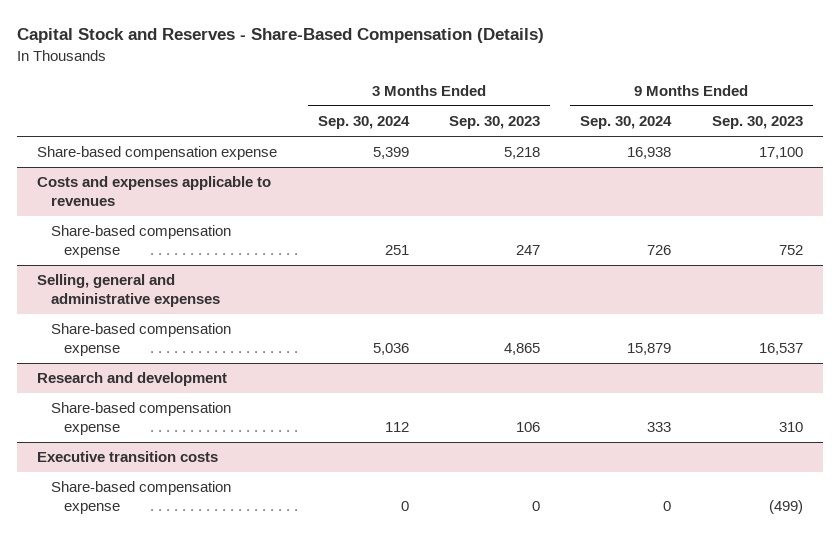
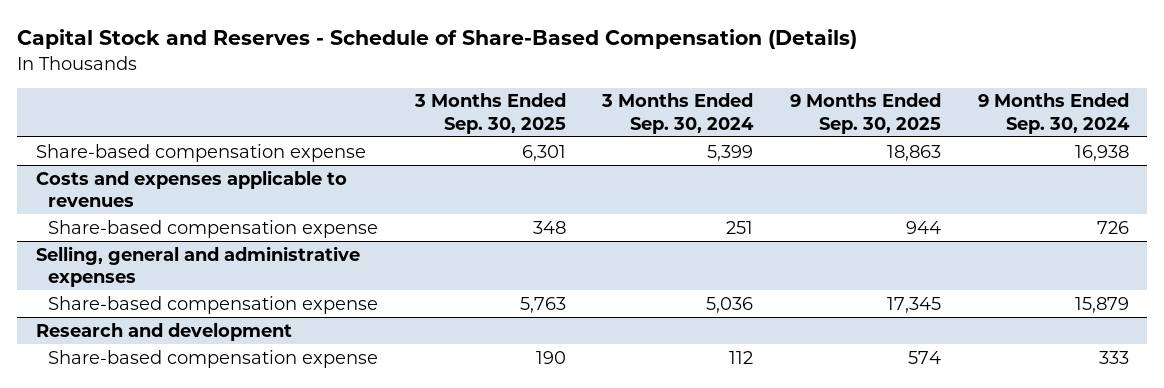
[17,28,545,44] Capital Stock and Reserves - Share-Based Compensation (Details) -> [17,29,858,50] Capital Stock and Reserves - Schedule of Share-Based Compensation (Details)
[449,116,541,130] Sep. 30, 2023 -> none
[711,116,803,130] Sep. 30, 2023 -> none
none -> [413,93,566,134] 3 Months Ended Sep. 30, 2025
none -> [790,93,942,134] 9 Months Ended Sep. 30, 2025
[37,451,219,463] Executive transition costs -> none
[50,481,231,515] Share-based compensation expense -> none

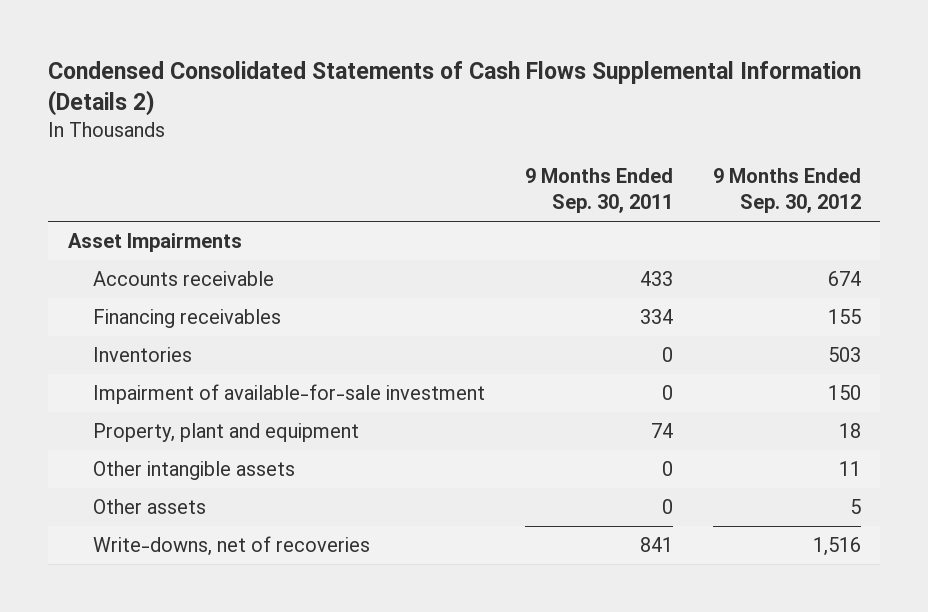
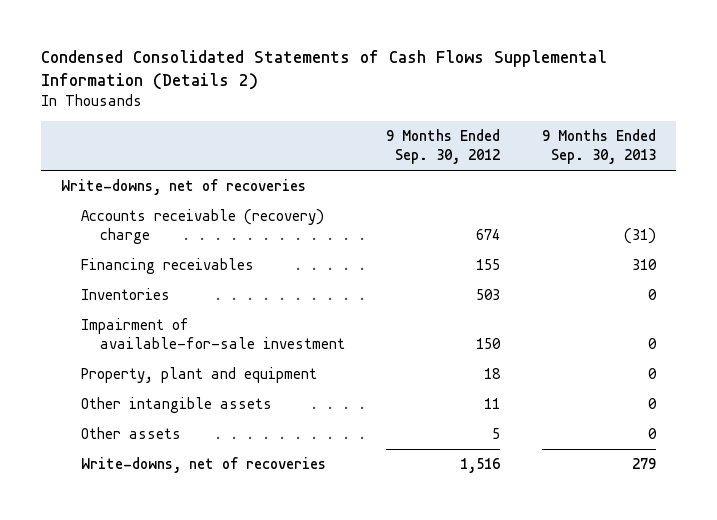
[524,168,673,214] 9 Months Ended Sep. 30, 2011 -> none
none -> [541,129,656,165] 9 Months Ended Sep. 30, 2013
[67,233,242,253] Asset Impairments -> [61,179,307,196] Write-downs, net of recoveries
[93,271,275,287] Accounts receivable -> [80,209,324,245] Accounts receivable (recovery) charge

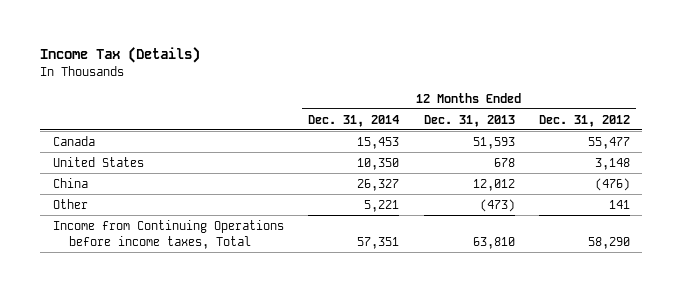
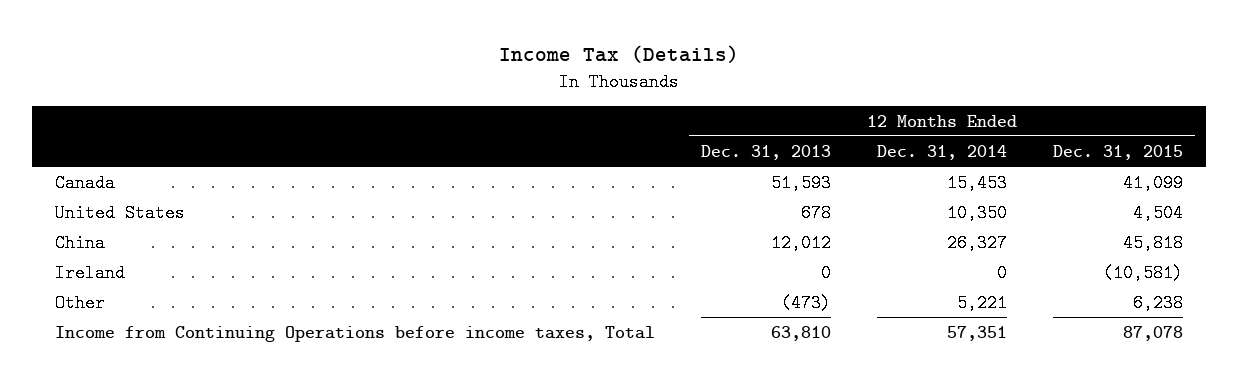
[539,114,631,127] Dec. 31, 2012 -> none
none -> [1052,144,1183,160] Dec. 31, 2015
none -> [54,263,125,282] Ireland

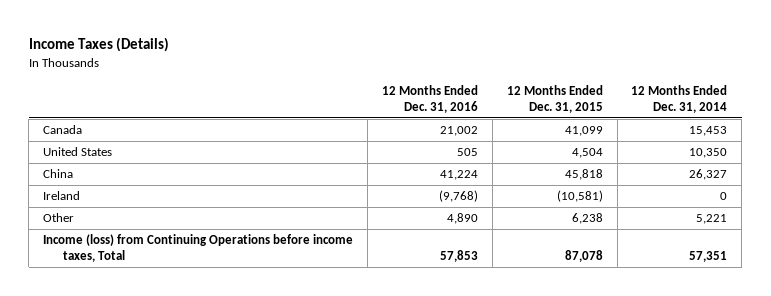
[498,45,739,64] Income Tax (Details) -> [28,37,169,53] Income Taxes (Details)
[700,144,831,160] Dec. 31, 2013 -> none
none -> [381,85,478,114] 12 Months Ended Dec. 31, 2016
[54,325,655,342] Income from Continuing Operations before income taxes, Total -> [43,234,354,263] Income (loss) from Continuing Operations before income taxes, Total

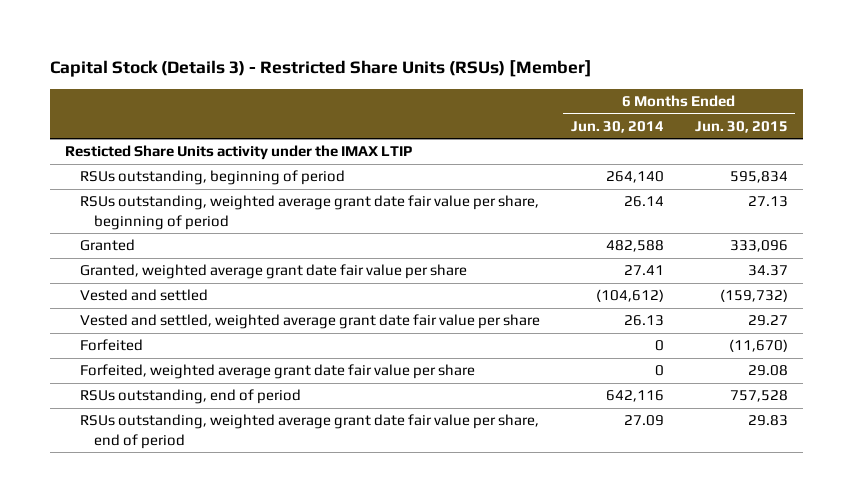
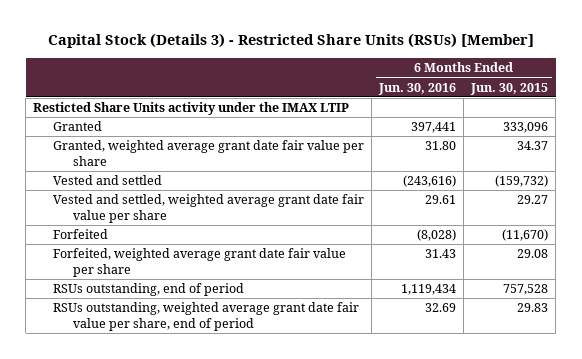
[570,120,664,133] Jun. 30, 2014 -> none
none -> [378,82,457,95] Jun. 30, 2016
[79,170,345,186] RSUs outstanding, beginning of period -> none
[79,195,539,230] RSUs outstanding, weighted average grant date fair value per share, beginning of period -> none

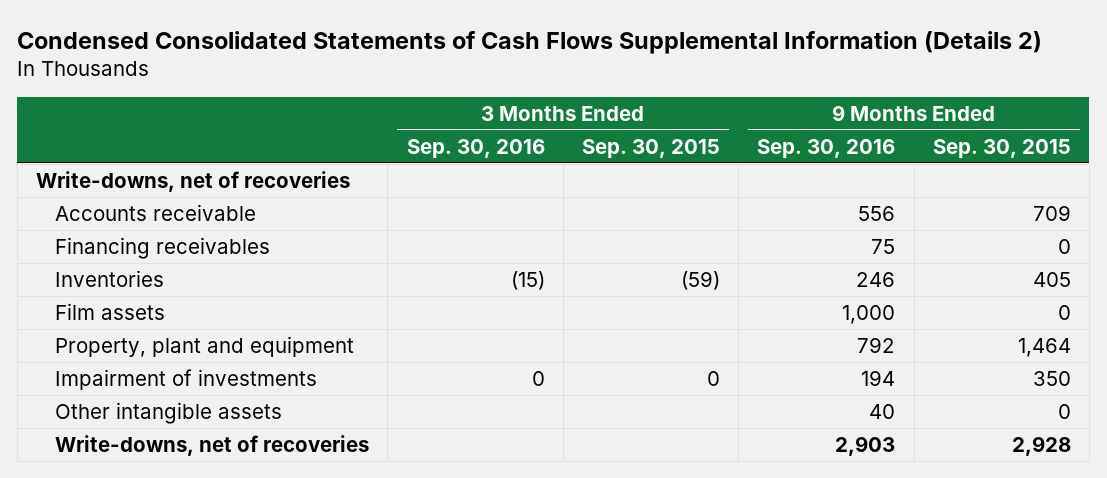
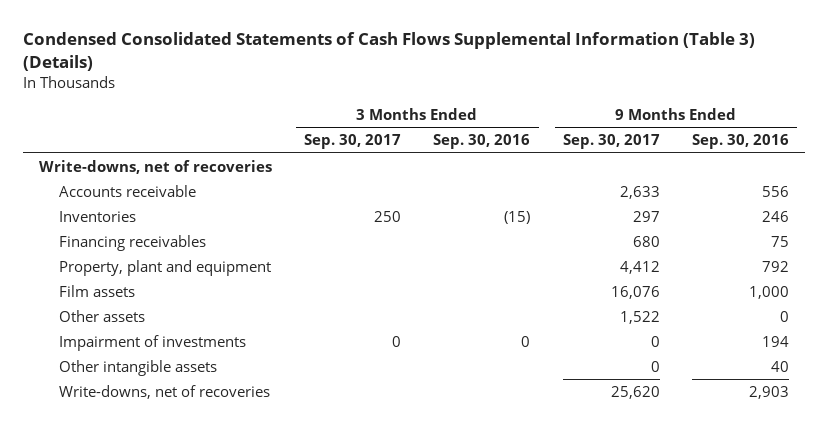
[17,30,1043,54] Condensed Consolidated Statements of Cash Flows Supplemental Information (Details 2) -> [22,32,755,72] Condensed Consolidated Statements of Cash Flows Supplemental Information (Table 3) (Details)
[582,138,721,158] Sep. 30, 2015 -> none
[932,138,1071,158] Sep. 30, 2015 -> none
none -> [304,134,402,150] Sep. 30, 2017
none -> [562,134,660,150] Sep. 30, 2017
[55,237,271,260] Financing receivables -> [59,234,207,251] Financing receivables
[55,303,166,321] Film assets -> [59,284,136,297] Film assets
none -> [59,309,146,322] Other assets

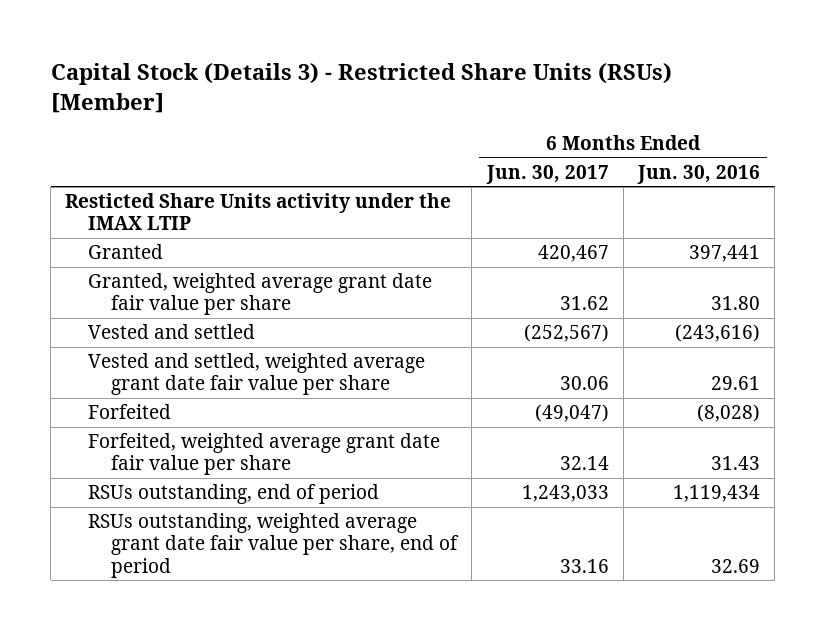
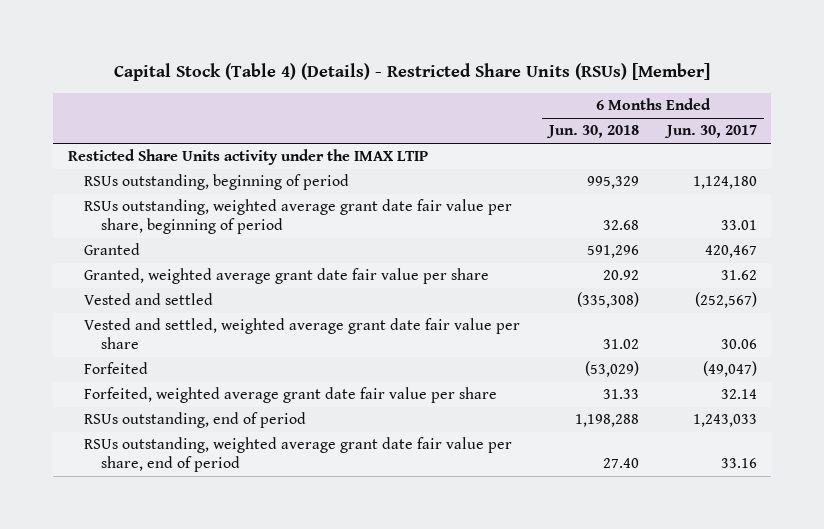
[50,63,672,113] Capital Stock (Details 3) - Restricted Share Units (RSUs) [Member] -> [114,63,711,82] Capital Stock (Table 4) (Details) - Restricted Share Units (RSUs) [Member]
[636,164,760,184] Jun. 30, 2016 -> none
none -> [545,125,639,139] Jun. 30, 2018
none -> [84,174,350,191] RSUs outstanding, beginning of period
none -> [84,199,513,235] RSUs outstanding, weighted average grant date fair value per share, beginning of period

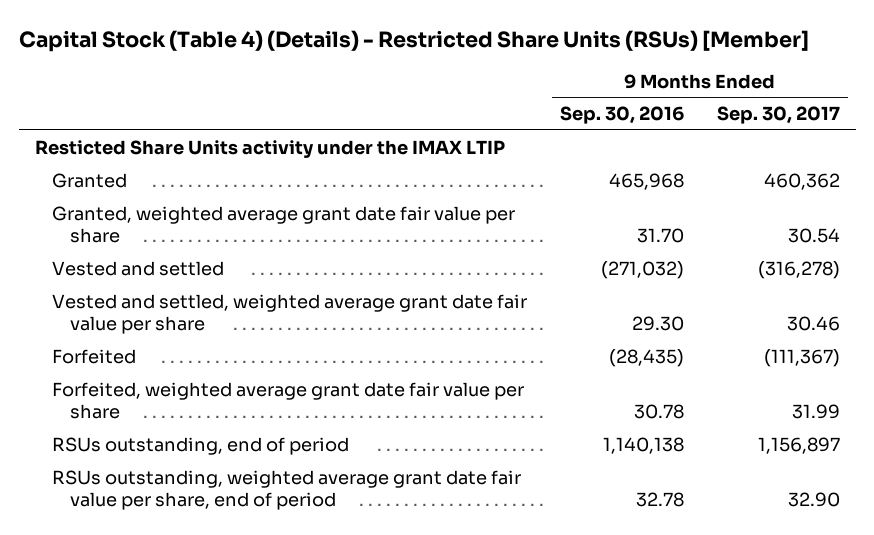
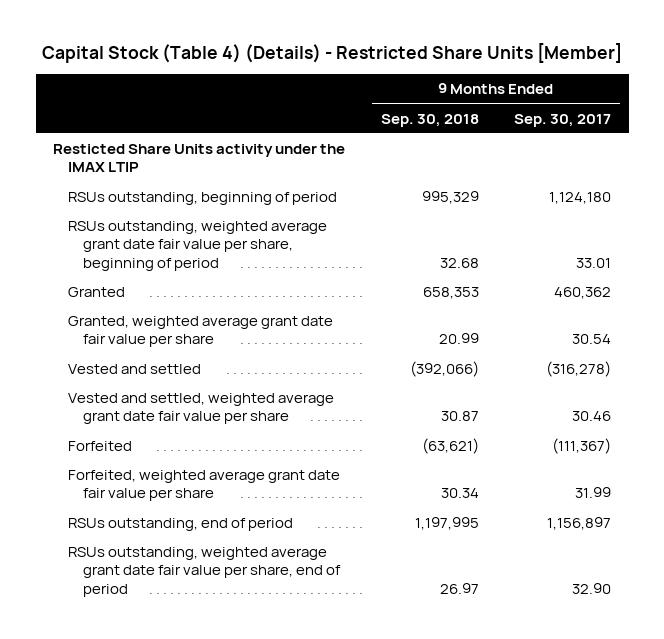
[18,29,809,52] Capital Stock (Table 4) (Details) - Restricted Share Units (RSUs) [Member] -> [42,43,623,64] Capital Stock (Table 4) (Details) - Restricted Share Units [Member]
[560,106,685,125] Sep. 30, 2016 -> none
none -> [380,113,479,127] Sep. 30, 2018
none -> [68,192,338,206] RSUs outstanding, beginning of period
none -> [68,221,328,271] RSUs outstanding, weighted average grant date fair value per share, beginning of period

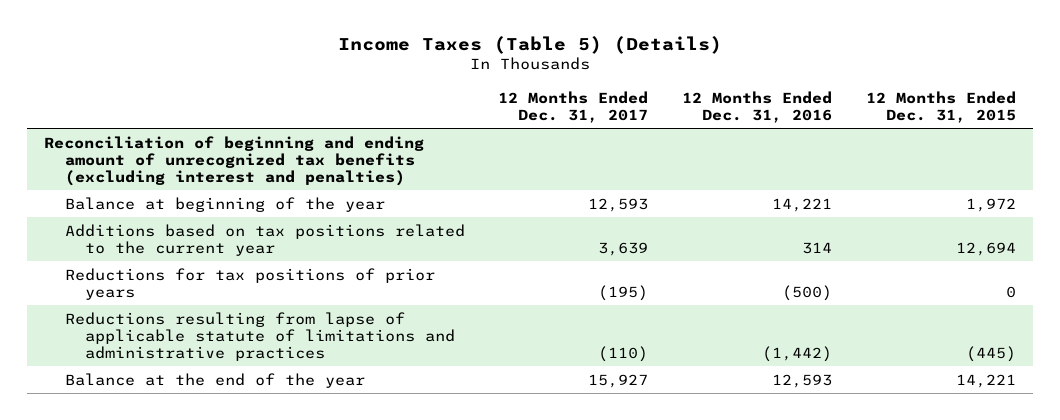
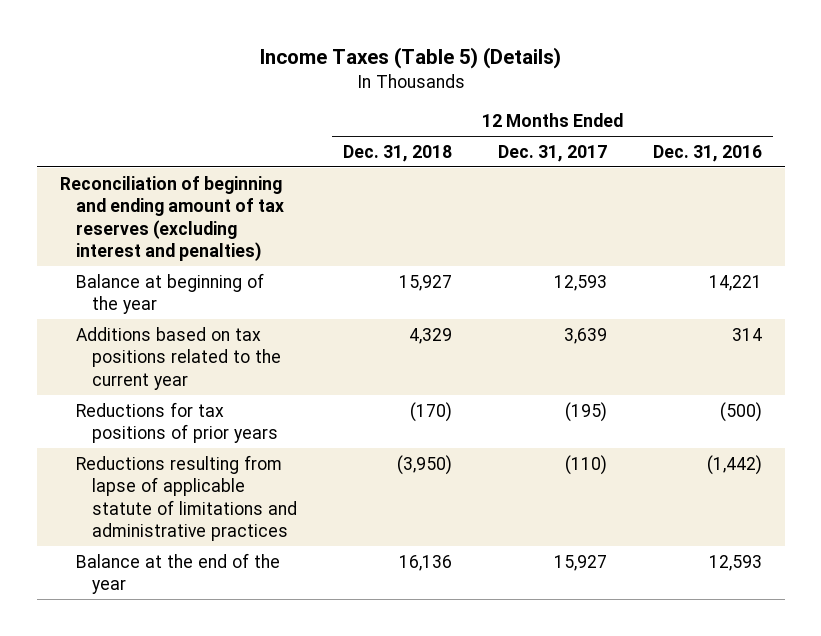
[866,90,1017,123] 12 Months Ended Dec. 31, 2015 -> none
none -> [343,144,453,162] Dec. 31, 2018
[43,135,424,186] Reconciliation of beginning and ending amount of unrecognized tax benefits (excluding interest and penalties) -> [59,175,284,262] Reconciliation of beginning and ending amount of tax reserves (excluding interest and penalties)

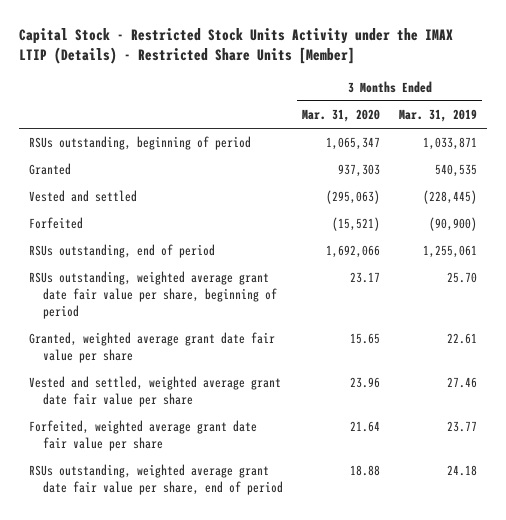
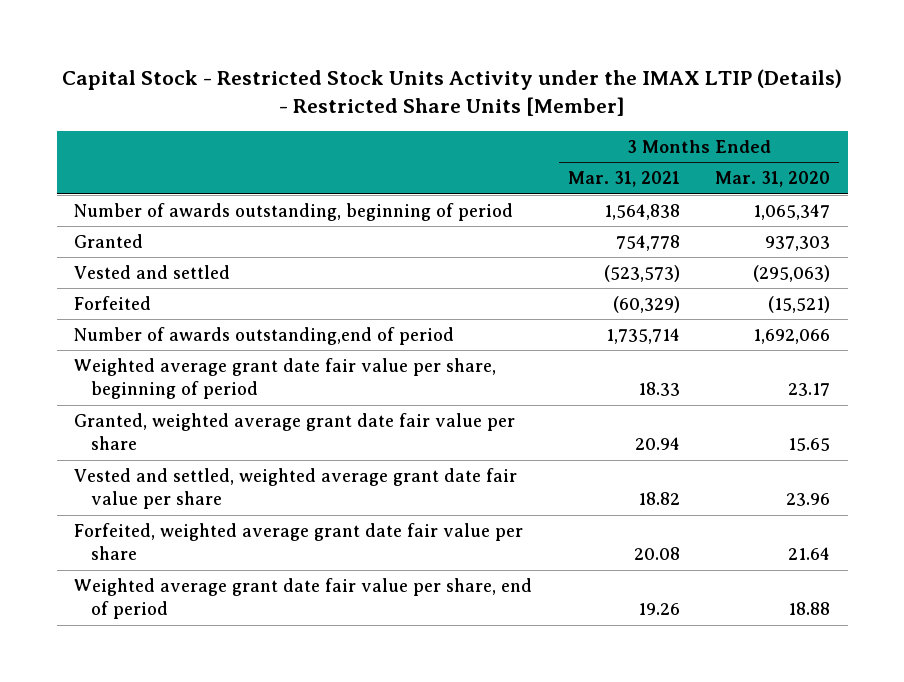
[399,109,478,123] Mar. 31, 2019 -> none
none -> [567,171,680,188] Mar. 31, 2021
[28,136,251,151] RSUs outstanding, beginning of period -> [74,202,514,221] Number of awards outstanding, beginning of period
[28,244,215,259] RSUs outstanding, end of period -> [74,326,455,345] Number of awards outstanding,end of period
[28,271,277,320] RSUs outstanding, weighted average grant date fair value per share, beginning of period -> [74,357,497,400] Weighted average grant date fair value per share, beginning of period
[28,464,283,496] RSUs outstanding, weighted average grant date fair value per share, end of period -> [74,577,533,620] Weighted average grant date fair value per share, end of period

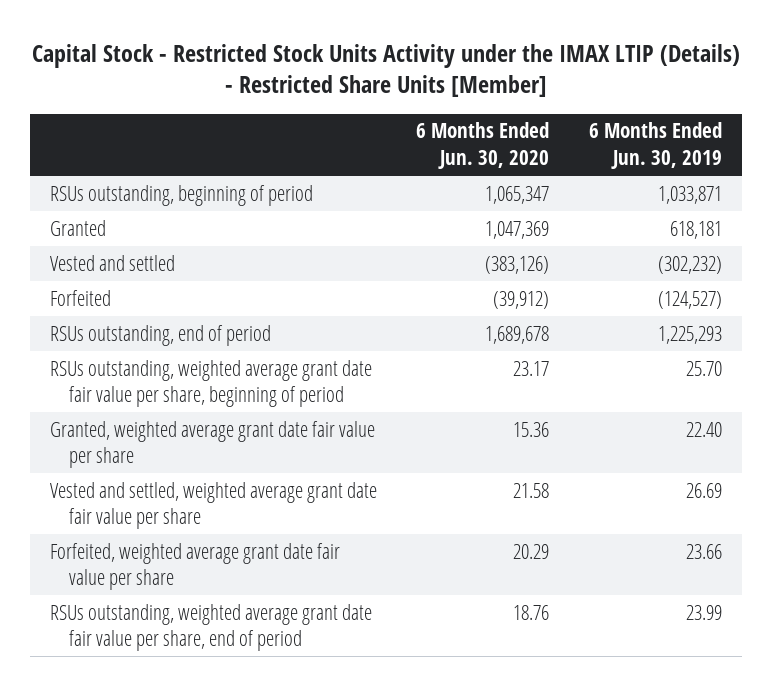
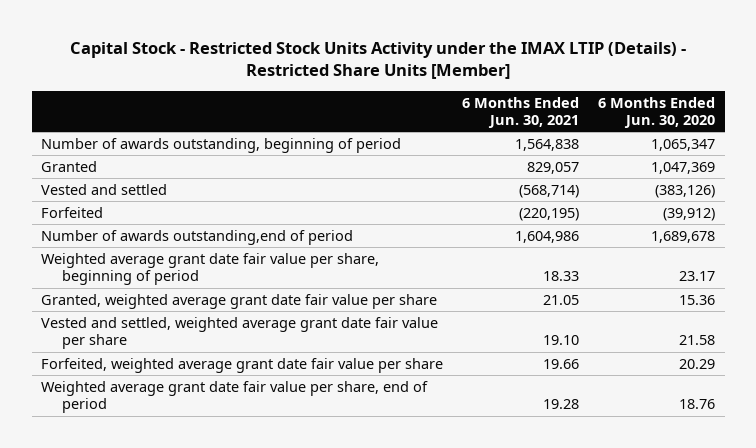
[589,122,723,169] 6 Months Ended Jun. 30, 2019 -> none
none -> [462,96,580,128] 6 Months Ended Jun. 30, 2021
[49,184,313,206] RSUs outstanding, beginning of period -> [41,137,402,153] Number of awards outstanding, beginning of period
[49,324,271,346] RSUs outstanding, end of period -> [41,229,354,245] Number of awards outstanding,end of period
[49,359,372,408] RSUs outstanding, weighted average grant date fair value per share, beginning of period -> [41,252,380,286] Weighted average grant date fair value per share, beginning of period
[49,603,372,652] RSUs outstanding, weighted average grant date fair value per share, end of period -> [41,380,429,414] Weighted average grant date fair value per share, end of period

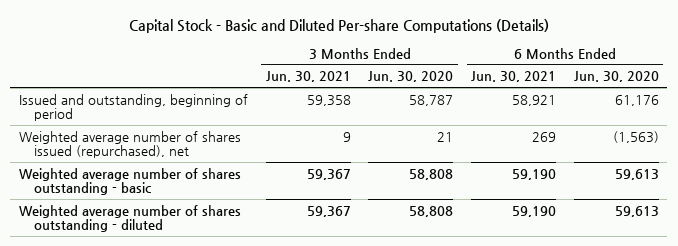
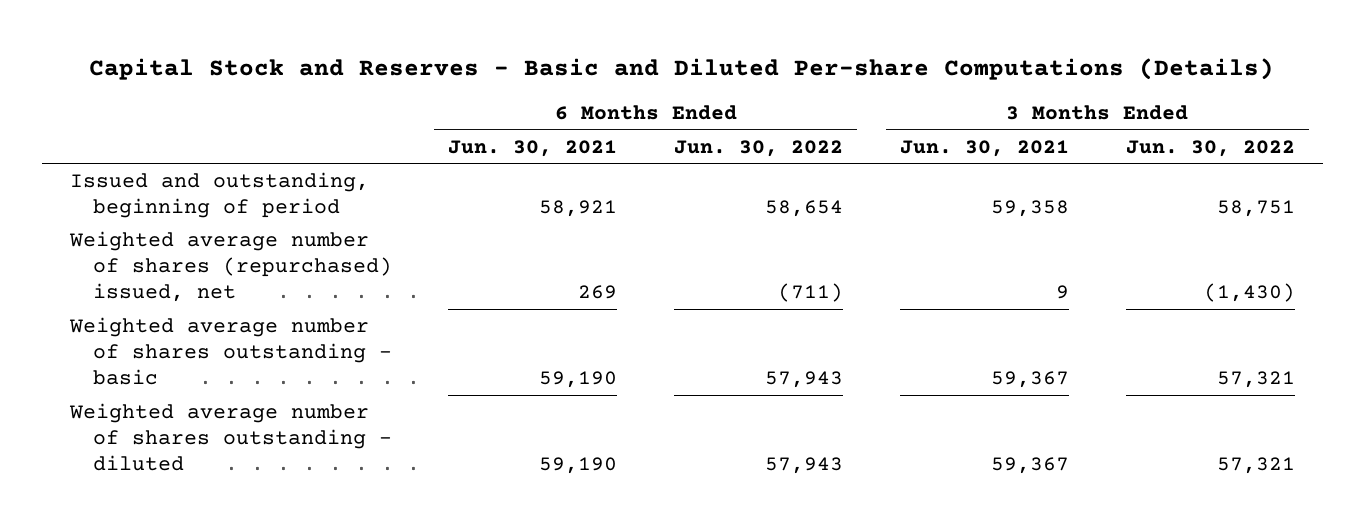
[128,18,549,33] Capital Stock - Basic and Diluted Per-share Computations (Details) -> [89,58,1275,81] Capital Stock and Reserves - Basic and Diluted Per-share Computations (Details)
[368,71,454,83] Jun. 30, 2020 -> none
[573,71,659,83] Jun. 30, 2020 -> none
none -> [674,139,844,157] Jun. 30, 2022
none -> [1125,139,1295,157] Jun. 30, 2022
[19,130,242,159] Weighted average number of shares issued (repurchased), net -> [69,230,392,303] Weighted average number of shares (repurchased) issued, net

